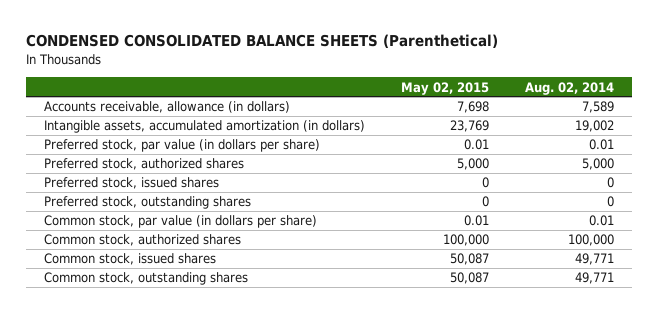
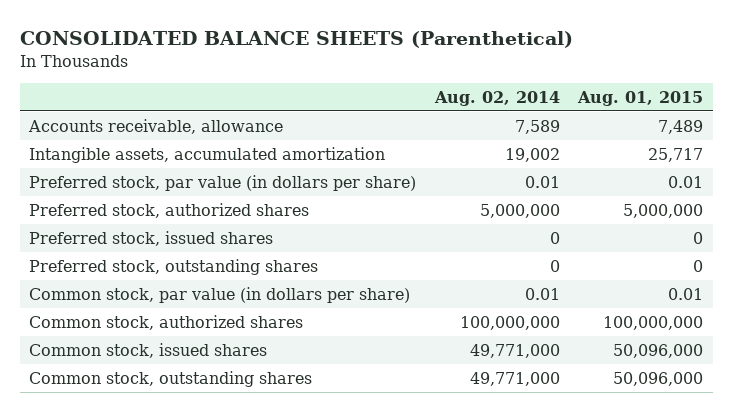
[25,34,498,49] CONDENSED CONSOLIDATED BALANCE SHEETS (Parenthetical) -> [20,31,574,49] CONSOLIDATED BALANCE SHEETS (Parenthetical)
[401,81,490,95] May 02, 2015 -> none
none -> [577,90,704,106] Aug. 01, 2015
[43,101,290,114] Accounts receivable, allowance (in dollars) -> [28,118,284,134] Accounts receivable, allowance
[43,120,365,134] Intangible assets, accumulated amortization (in dollars) -> [29,146,386,163] Intangible assets, accumulated amortization
[582,158,615,171] 5,000 -> [479,203,560,218] 5,000,000
[568,234,615,247] 100,000 -> [459,315,560,330] 100,000,000
[575,253,615,266] 49,771 -> [469,343,560,358] 49,771,000
[575,272,615,285] 49,771 -> [469,371,560,386] 49,771,000

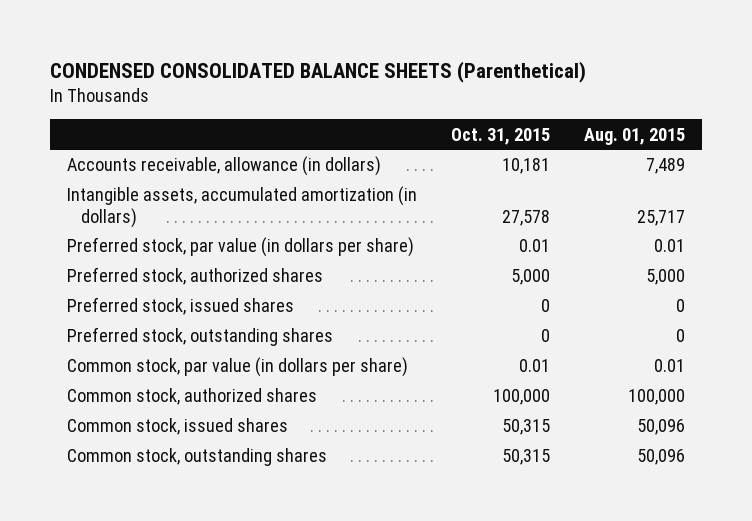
[20,31,574,49] CONSOLIDATED BALANCE SHEETS (Parenthetical) -> [49,60,586,83] CONDENSED CONSOLIDATED BALANCE SHEETS (Parenthetical)
[433,90,560,106] Aug. 02, 2014 -> none
none -> [450,127,550,145] Oct. 31, 2015
[28,118,284,134] Accounts receivable, allowance -> [66,156,381,177] Accounts receivable, allowance (in dollars)
[29,146,386,163] Intangible assets, accumulated amortization -> [66,186,417,228] Intangible assets, accumulated amortization (in dollars)
[623,203,704,218] 5,000,000 -> [645,269,685,286] 5,000
[603,315,704,330] 100,000,000 -> [627,389,685,406] 100,000
[613,343,704,358] 50,096,000 -> [636,419,685,436] 50,096
[613,371,704,386] 50,096,000 -> [636,449,685,466] 50,096

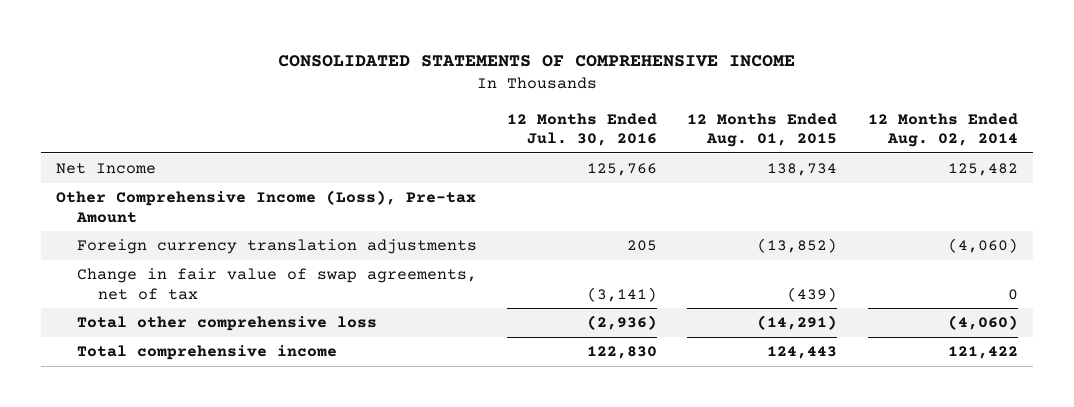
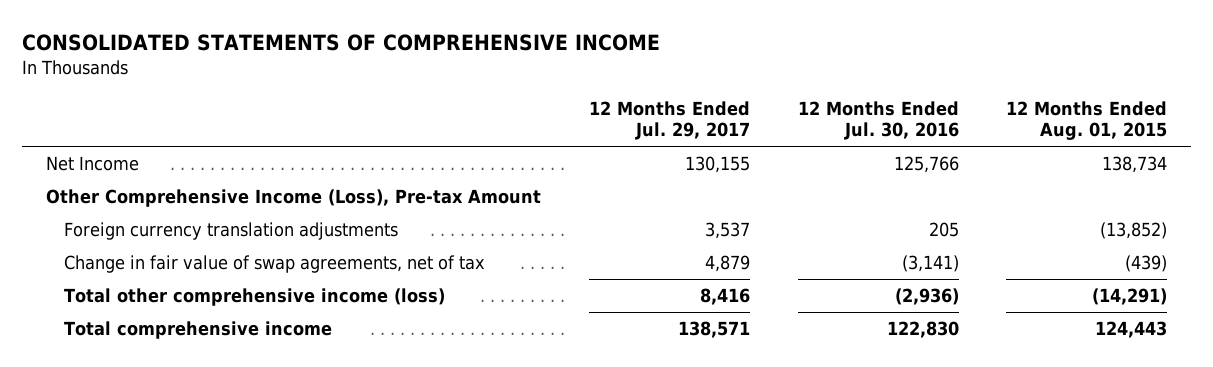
[867,112,1018,148] 12 Months Ended Aug. 02, 2014 -> none
none -> [588,100,750,141] 12 Months Ended Jul. 29, 2017
[77,316,378,332] Total other comprehensive loss -> [64,288,446,307] Total other comprehensive income (loss)

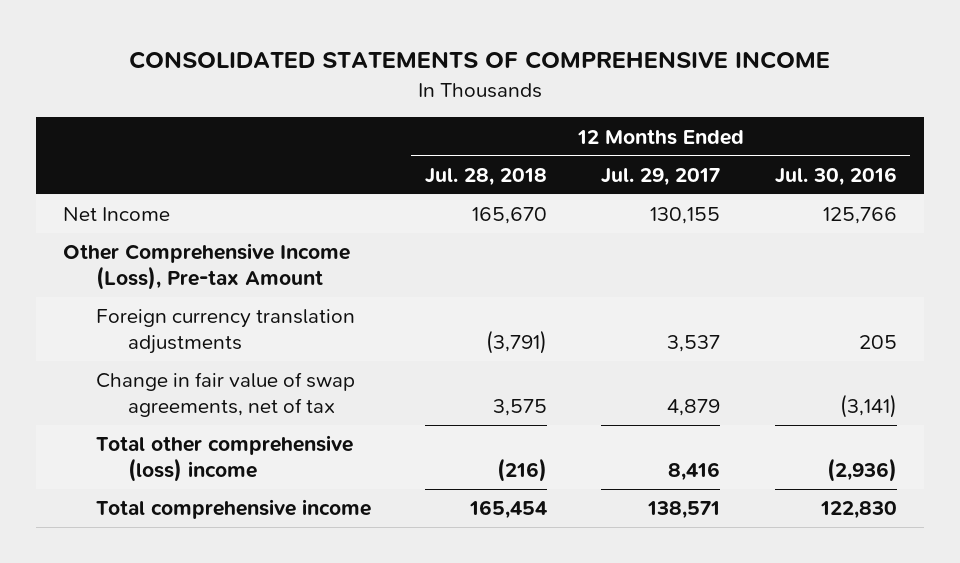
[1006,100,1168,141] 12 Months Ended Aug. 01, 2015 -> none
none -> [424,167,547,186] Jul. 28, 2018
[64,288,446,307] Total other comprehensive income (loss) -> [95,435,353,483] Total other comprehensive (loss) income

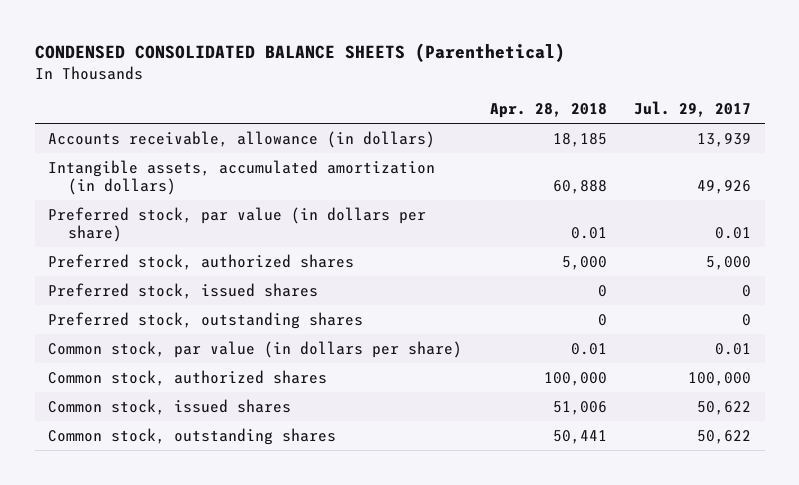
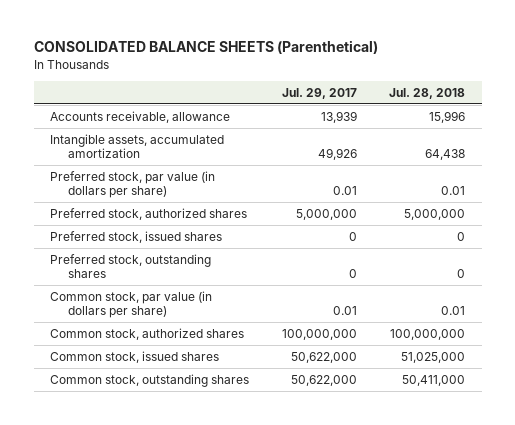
[34,43,565,63] CONDENSED CONSOLIDATED BALANCE SHEETS (Parenthetical) -> [33,40,378,55] CONSOLIDATED BALANCE SHEETS (Parenthetical)
[489,103,607,119] Apr. 28, 2018 -> none
none -> [389,87,466,99] Jul. 28, 2018
[48,130,436,148] Accounts receivable, allowance (in dollars) -> [49,110,230,123] Accounts receivable, allowance
[48,159,436,195] Intangible assets, accumulated amortization (in dollars) -> [49,133,224,158] Intangible assets, accumulated amortization
[706,255,752,270] 5,000 -> [295,208,357,220] 5,000,000
[688,371,752,386] 100,000 -> [281,328,357,340] 100,000,000
[697,400,752,415] 50,622 -> [290,351,357,363] 50,622,000
[697,429,752,444] 50,622 -> [290,374,357,386] 50,622,000

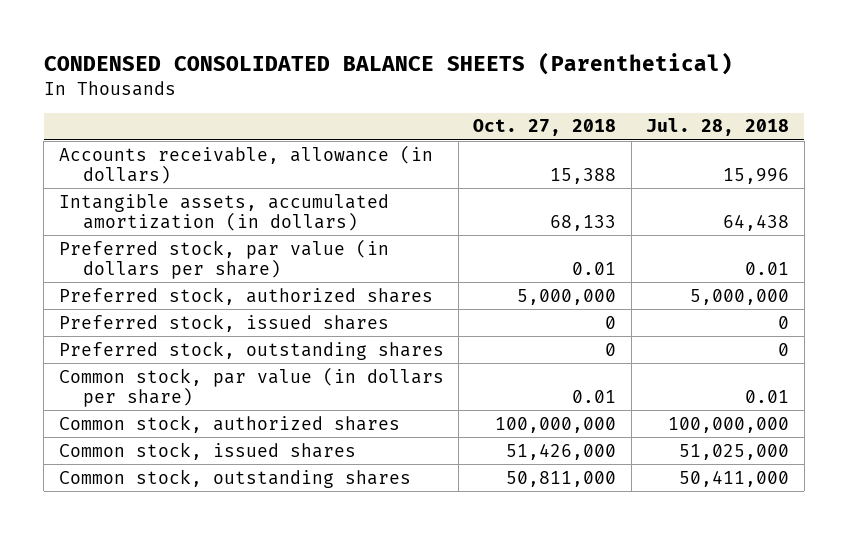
[33,40,378,55] CONSOLIDATED BALANCE SHEETS (Parenthetical) -> [43,52,733,76] CONDENSED CONSOLIDATED BALANCE SHEETS (Parenthetical)
[281,87,357,99] Jul. 29, 2017 -> none
none -> [473,119,617,137] Oct. 27, 2018
[49,110,230,123] Accounts receivable, allowance -> [58,144,433,185] Accounts receivable, allowance (in dollars)
[49,133,224,158] Intangible assets, accumulated amortization -> [58,193,389,232] Intangible assets, accumulated amortization (in dollars)

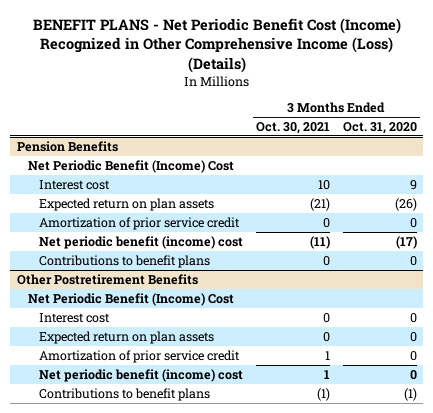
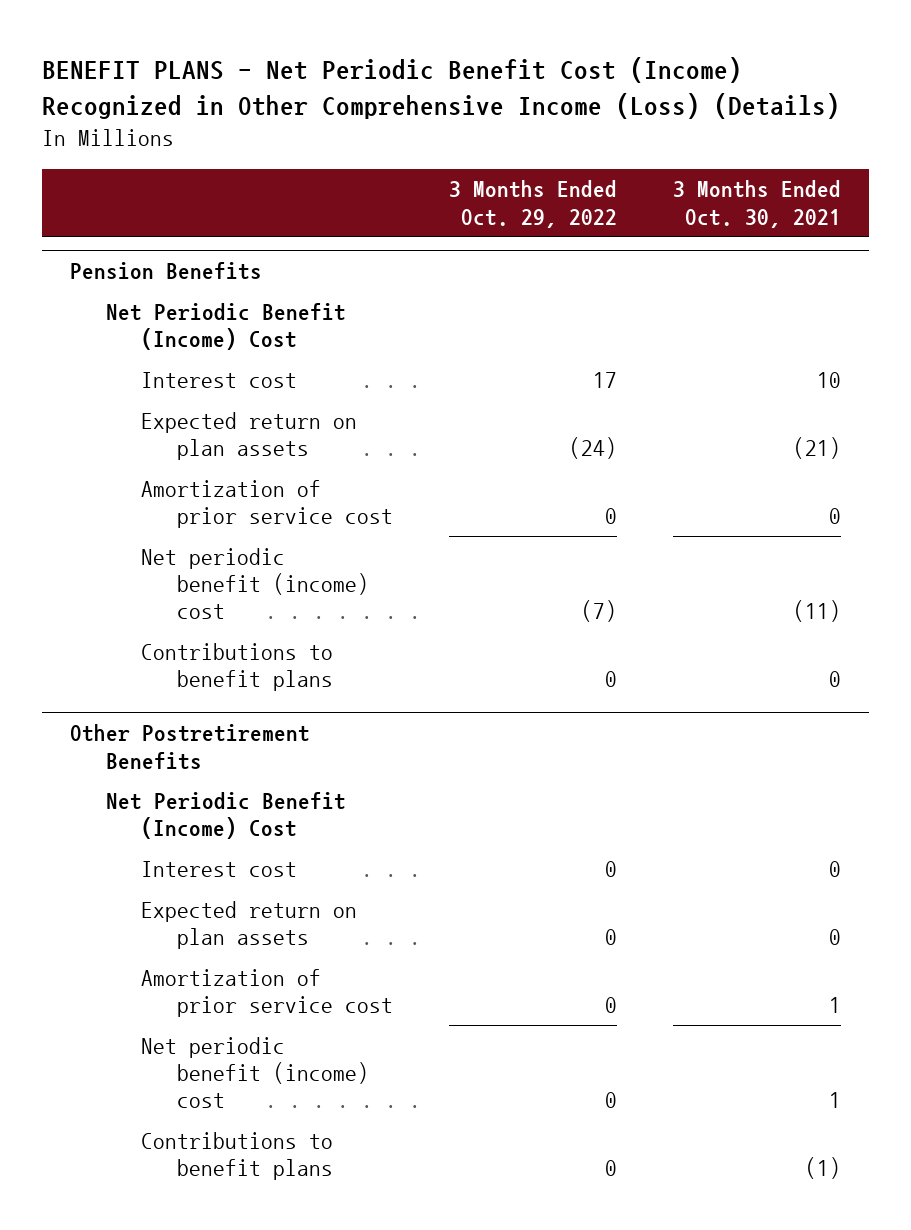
[342,121,417,134] Oct. 31, 2020 -> none
none -> [448,180,617,228] 3 Months Ended Oct. 29, 2022
[39,216,241,230] Amortization of prior service credit -> [141,479,393,528] Amortization of prior service cost
[39,349,241,363] Amortization of prior service credit -> [141,968,393,1017] Amortization of prior service cost

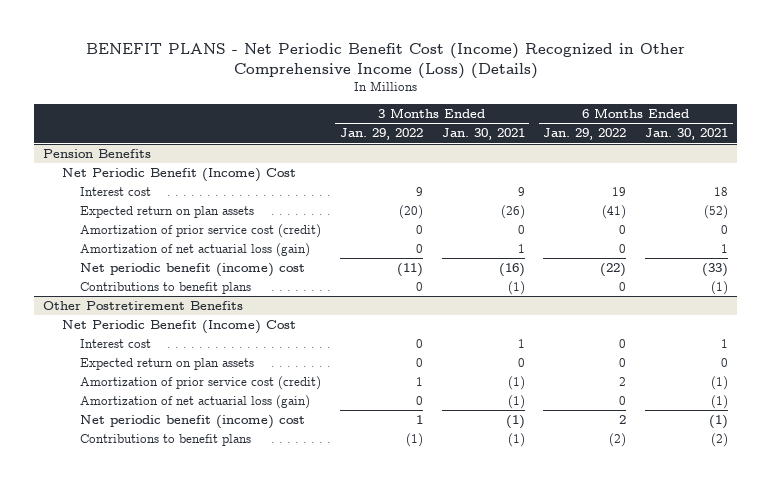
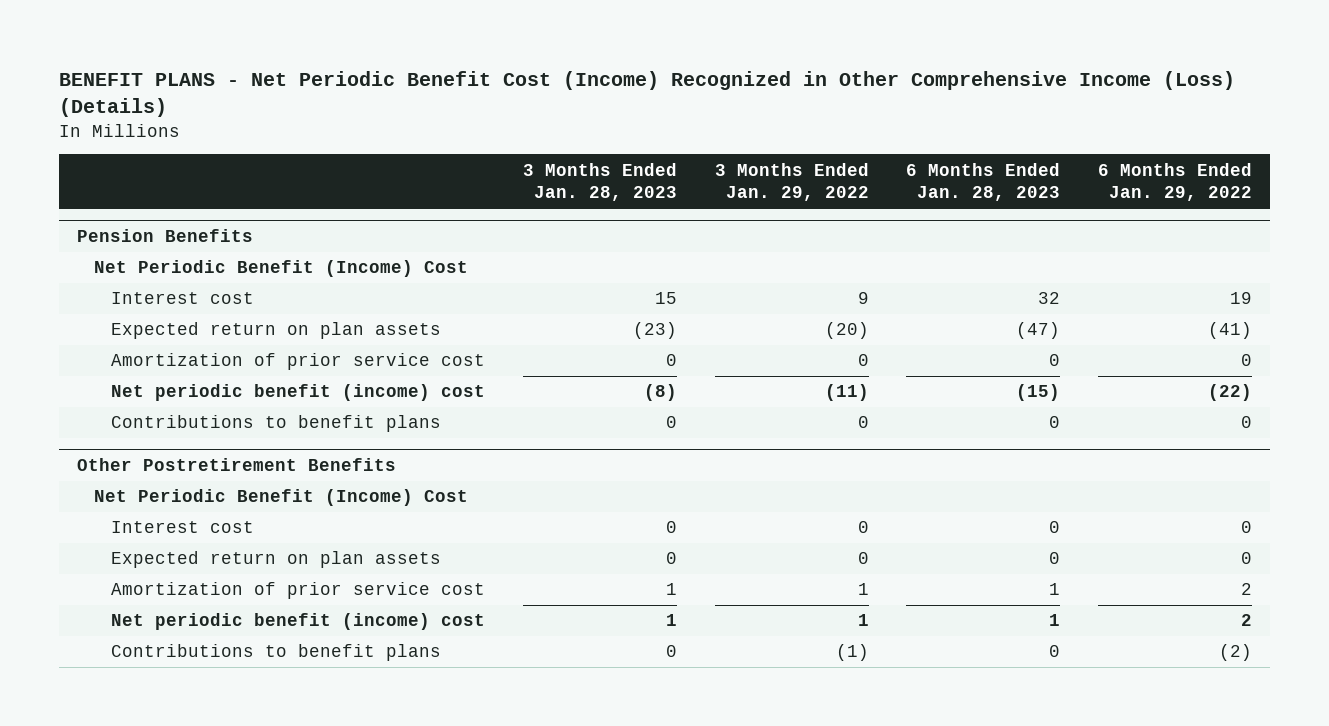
[441,128,525,141] Jan. 30, 2021 -> none
[645,128,729,141] Jan. 30, 2021 -> none
none -> [522,162,677,202] 3 Months Ended Jan. 28, 2023
none -> [906,162,1061,202] 6 Months Ended Jan. 28, 2023
[80,242,311,257] Amortization of net actuarial loss (gain) -> none
[80,223,322,238] Amortization of prior service cost (credit) -> [111,353,486,371] Amortization of prior service cost
[80,394,311,409] Amortization of net actuarial loss (gain) -> none
[80,375,322,390] Amortization of prior service cost (credit) -> [111,582,486,600] Amortization of prior service cost

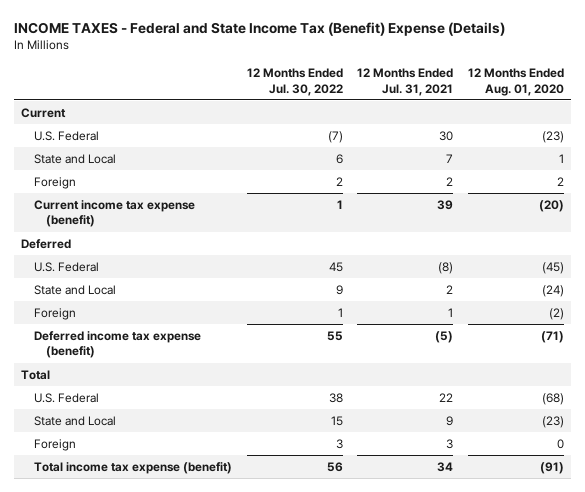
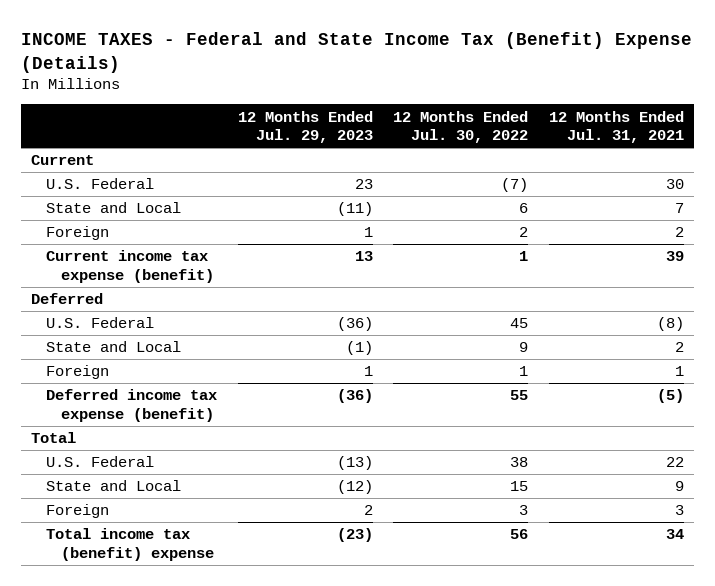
[467,68,564,96] 12 Months Ended Aug. 01, 2020 -> none
none -> [237,110,373,144] 12 Months Ended Jul. 29, 2023
[33,461,232,474] Total income tax expense (benefit) -> [46,528,215,561] Total income tax (benefit) expense

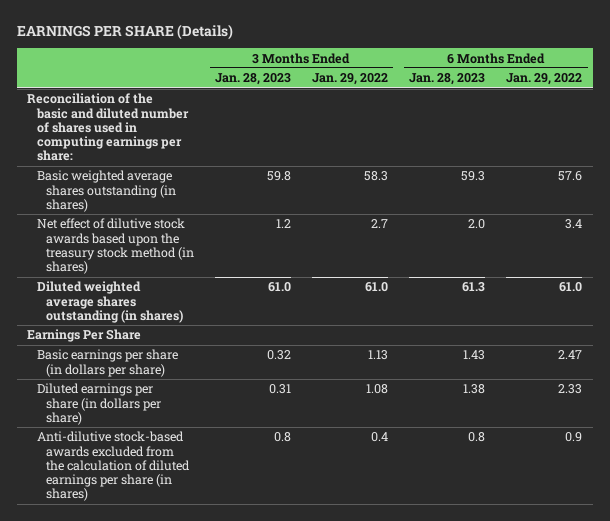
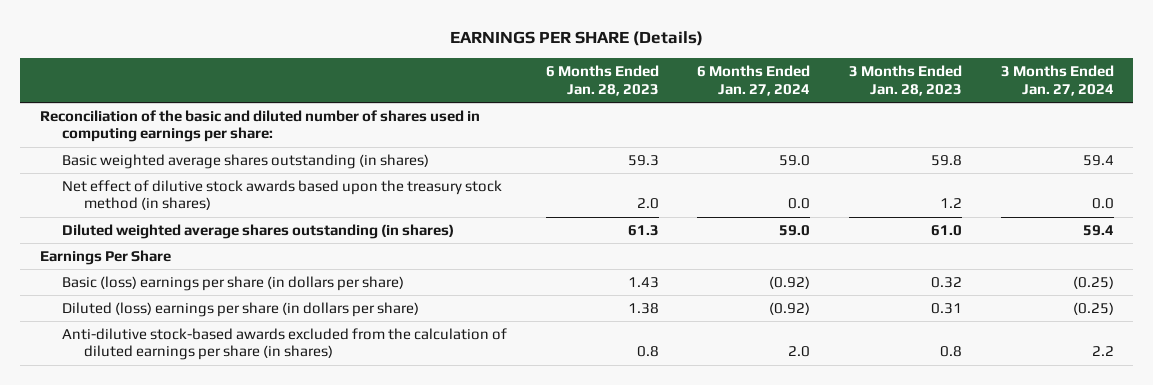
[311,73,388,86] Jan. 29, 2022 -> none
[506,73,583,86] Jan. 29, 2022 -> none
none -> [697,65,811,96] 6 Months Ended Jan. 27, 2024
none -> [1000,65,1114,96] 3 Months Ended Jan. 27, 2024
[36,349,178,377] Basic earnings per share (in dollars per share) -> [61,275,404,291] Basic (loss) earnings per share (in dollars per share)
[36,383,161,425] Diluted earnings per share (in dollars per share) -> [61,301,419,317] Diluted (loss) earnings per share (in dollars per share)

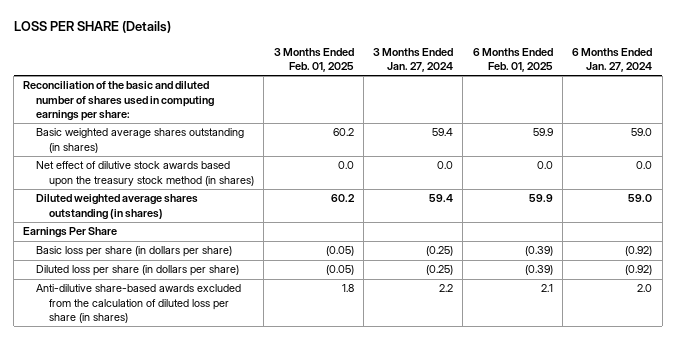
[449,31,703,47] EARNINGS PER SHARE (Details) -> [13,21,171,34] LOSS PER SHARE (Details)
[545,65,659,96] 6 Months Ended Jan. 28, 2023 -> none
[848,65,962,96] 3 Months Ended Jan. 28, 2023 -> none
none -> [273,47,354,72] 3 Months Ended Feb. 01, 2025
none -> [472,47,553,72] 6 Months Ended Feb. 01, 2025
[61,275,404,291] Basic (loss) earnings per share (in dollars per share) -> [36,246,233,258] Basic loss per share (in dollars per share)
[61,301,419,317] Diluted (loss) earnings per share (in dollars per share) -> [36,265,240,277] Diluted loss per share (in dollars per share)
[61,327,507,361] Anti-dilutive stock-based awards excluded from the calculation of diluted earnings per share (in shares) -> [36,284,242,323] Anti-dilutive share-based awards excluded from the calculation of diluted loss per share (in shares)

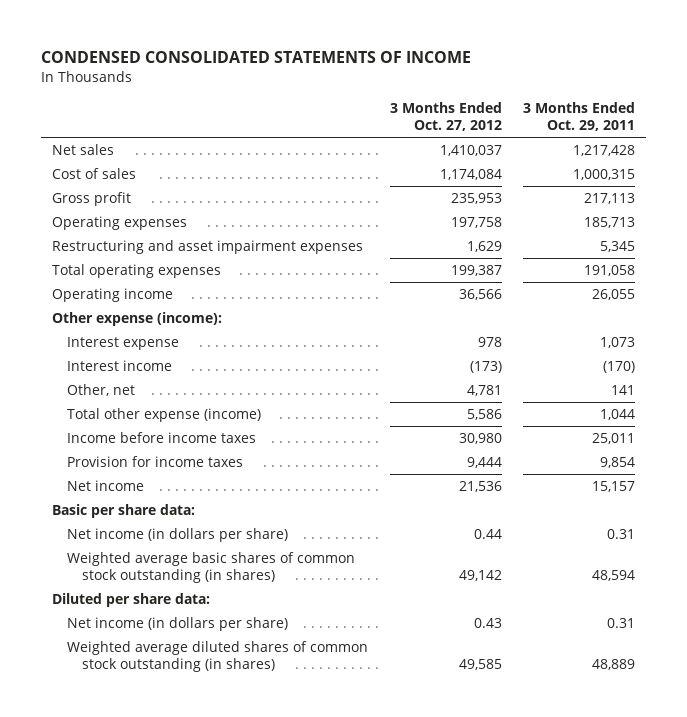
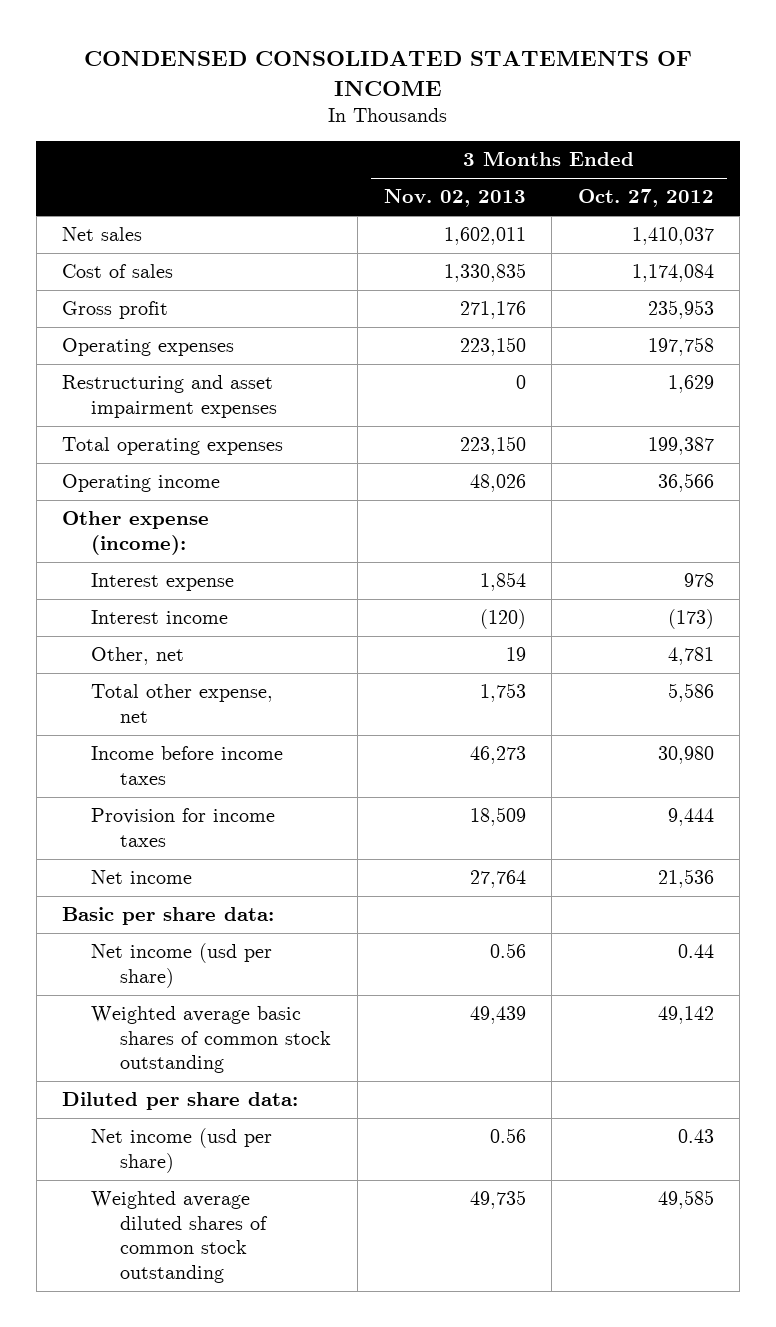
[523,101,636,132] 3 Months Ended Oct. 29, 2011 -> none
none -> [383,189,526,208] Nov. 02, 2013
[66,408,261,423] Total other expense (income) -> [91,684,274,723] Total other expense, net
[66,528,288,543] Net income (in dollars per share) -> [91,943,273,988] Net income (usd per share)
[66,552,355,584] Weighted average basic shares of common stock outstanding (in shares) -> [91,1006,332,1074] Weighted average basic shares of common stock outstanding
[66,617,288,632] Net income (in dollars per share) -> [91,1128,273,1173] Net income (usd per share)
[66,641,368,673] Weighted average diluted shares of common stock outstanding (in shares) -> [91,1191,269,1283] Weighted average diluted shares of common stock outstanding

